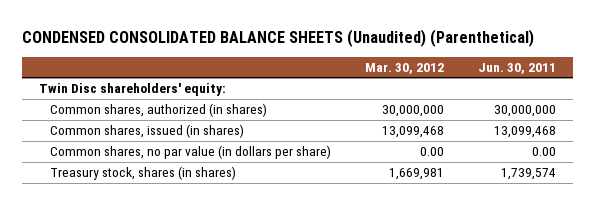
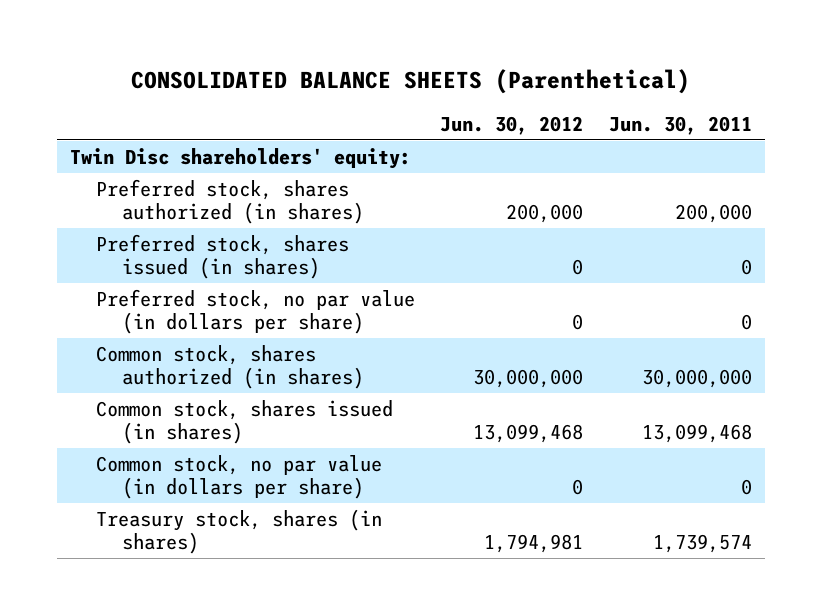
[21,28,534,47] CONDENSED CONSOLIDATED BALANCE SHEETS (Unaudited) (Parenthetical) -> [130,69,690,95] CONSOLIDATED BALANCE SHEETS (Parenthetical)
[364,62,444,74] Mar. 30, 2012 -> none
none -> [440,116,584,136] Jun. 30, 2012
none -> [96,178,365,225] Preferred stock, shares authorized (in shares)
none -> [96,233,350,280] Preferred stock, shares issued (in shares)
none -> [96,288,416,335] Preferred stock, no par value (in dollars per share)
[49,103,267,118] Common shares, authorized (in shares) -> [96,344,365,390] Common stock, shares authorized (in shares)
[49,124,244,139] Common shares, issued (in shares) -> [96,399,394,445] Common stock, shares issued (in shares)
[49,145,331,160] Common shares, no par value (in dollars per share) -> [96,454,383,500] Common stock, no par value (in dollars per share)
[531,147,556,157] 0.00 -> [740,479,752,496] 0

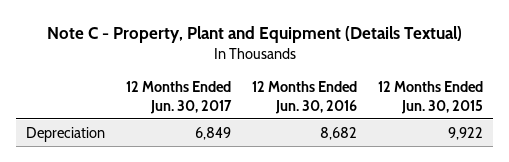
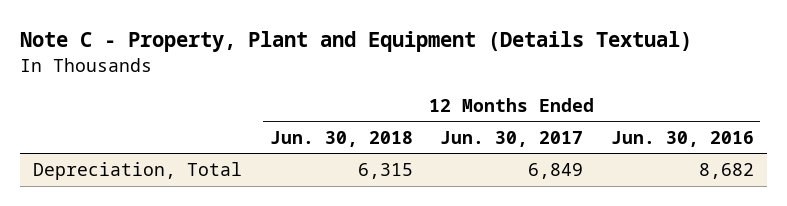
[377,80,483,114] 12 Months Ended Jun. 30, 2015 -> none
none -> [269,130,413,147] Jun. 30, 2018
[26,127,106,143] Depreciation -> [33,162,243,181] Depreciation, Total

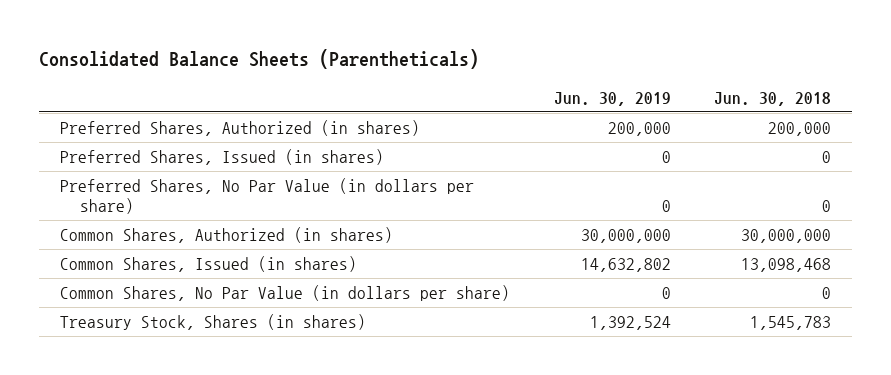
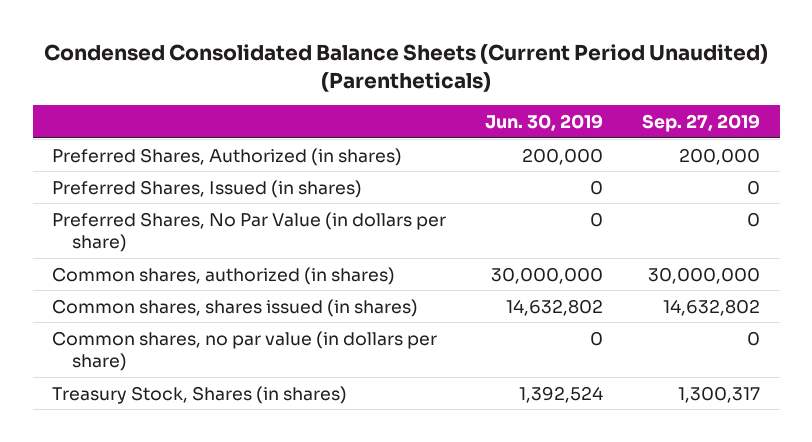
[38,49,479,70] Consolidated Balance Sheets (Parentheticals) -> [44,44,769,92] Condensed Consolidated Balance Sheets (Current Period Unaudited) (Parentheticals)
[713,91,831,106] Jun. 30, 2018 -> none
none -> [642,113,761,132] Sep. 27, 2019
[60,226,394,243] Common Shares, Authorized (in shares) -> [52,266,396,285] Common shares, authorized (in shares)
[60,255,358,272] Common Shares, Issued (in shares) -> [52,298,419,317] Common shares, shares issued (in shares)
[60,284,511,301] Common Shares, No Par Value (in dollars per share) -> [52,330,438,372] Common shares, no par value (in dollars per share)

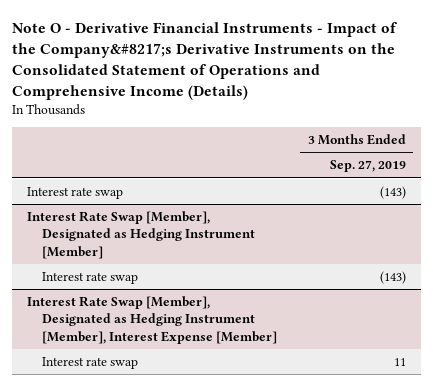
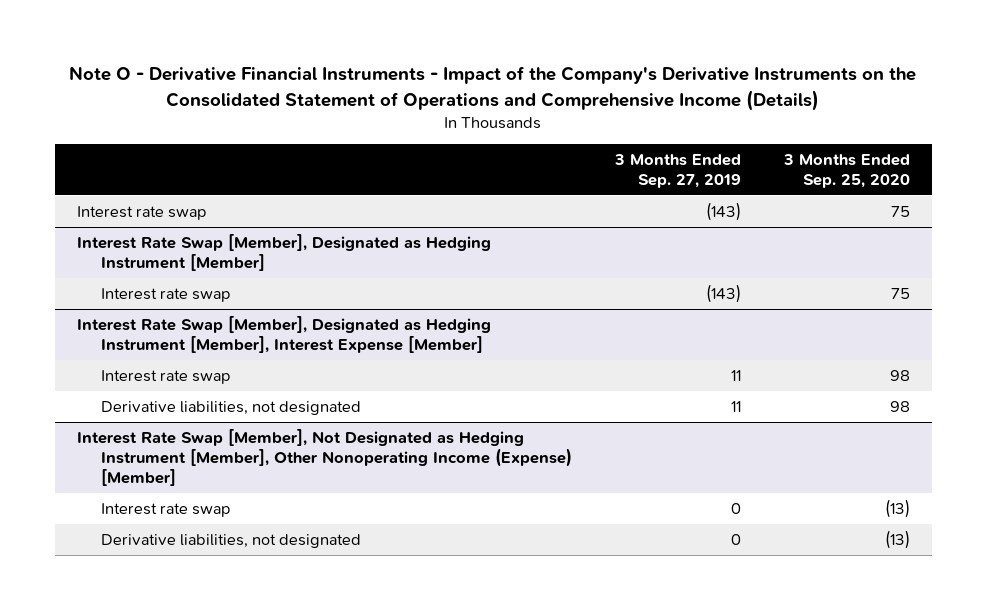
[11,21,397,100] Note O - Derivative Financial Instruments - Impact of the Company&#8217;s Derivative Instruments on the Consolidated Statement of Operations and Comprehensive Income (Details) -> [69,66,917,111] Note O - Derivative Financial Instruments - Impact of the Company's Derivative Instruments on the Consolidated Statement of Operations and Comprehensive Income (Details)
none -> [783,153,911,188] 3 Months Ended Sep. 25, 2020
none -> [101,401,362,416] Derivative liabilities, not designated
none -> [76,429,573,486] Interest Rate Swap [Member], Not Designated as Hedging Instrument [Member], Other Nonoperating Income (Expense) [Member]
none -> [101,503,232,518] Interest rate swap
none -> [101,534,362,549] Derivative liabilities, not designated

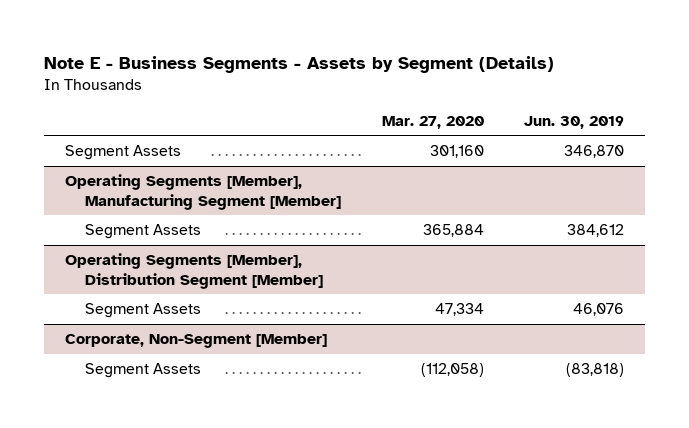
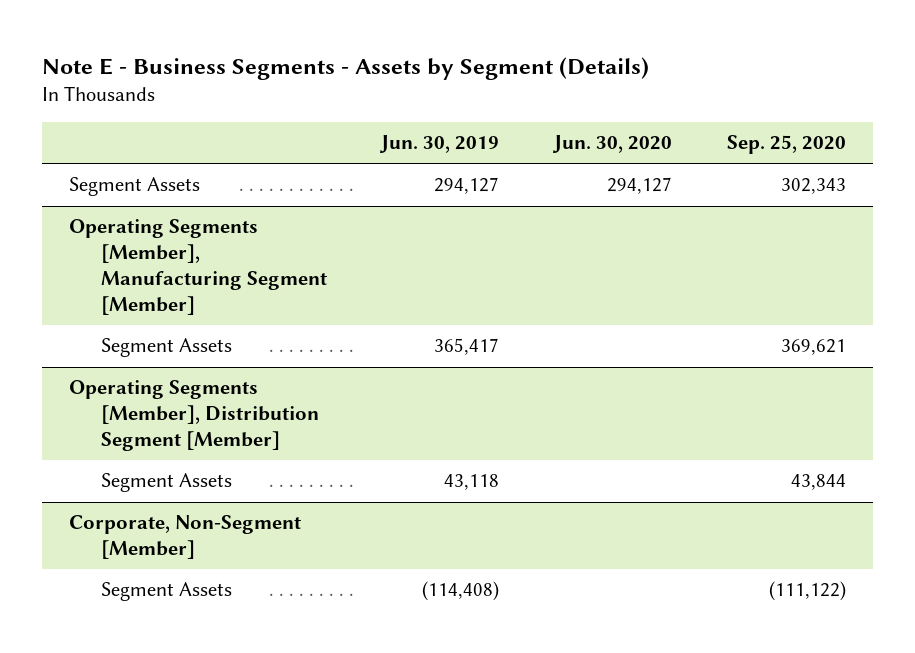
[381,115,484,129] Mar. 27, 2020 -> none
none -> [551,135,672,154] Jun. 30, 2020
none -> [726,135,846,155] Sep. 25, 2020
[564,145,625,159] 346,870 -> [434,177,500,195] 294,127
[567,224,625,238] 384,612 -> [434,338,500,356] 365,417
[573,303,625,317] 46,076 -> [444,474,500,491] 43,118
[566,363,625,378] (83,818) -> [422,581,500,602] (114,408)

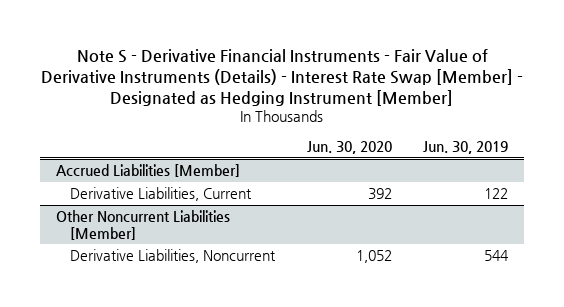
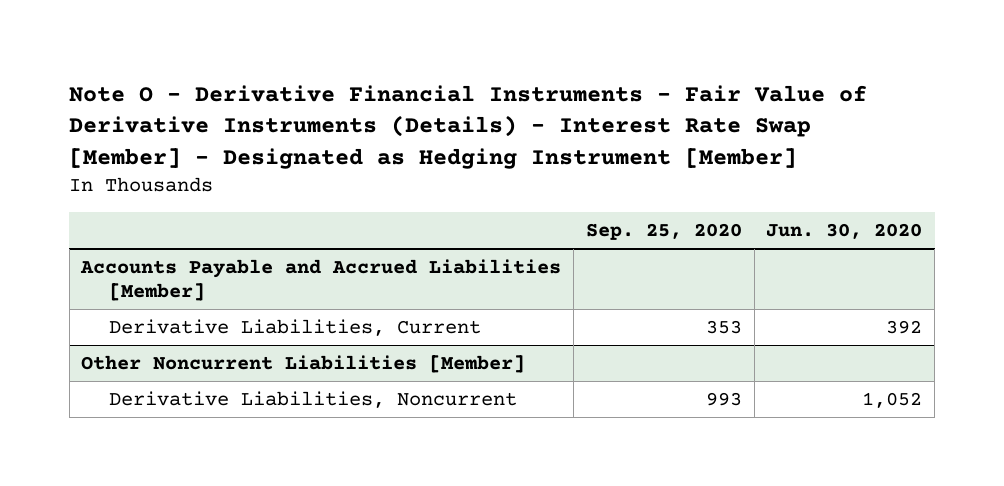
[40,49,523,106] Note S - Derivative Financial Instruments - Fair Value of Derivative Instruments (Details) - Interest Rate Swap [Member] - Designated as Hedging Instrument [Member] -> [69,84,868,169] Note O - Derivative Financial Instruments - Fair Value of Derivative Instruments (Details) - Interest Rate Swap [Member] - Designated as Hedging Instrument [Member]
[422,140,508,154] Jun. 30, 2019 -> none
none -> [585,222,742,240] Sep. 25, 2020
[55,164,240,178] Accrued Liabilities [Member] -> [80,259,562,301] Accounts Payable and Accrued Liabilities [Member]

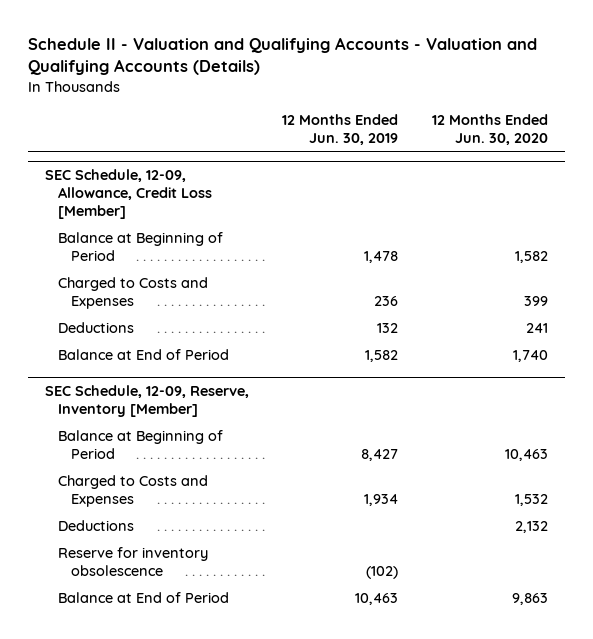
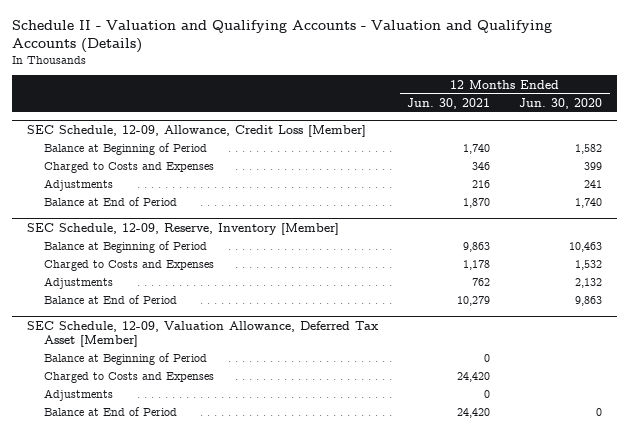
[282,113,399,145] 12 Months Ended Jun. 30, 2019 -> none
none -> [406,97,490,109] Jun. 30, 2021
[57,321,134,333] Deductions -> [44,179,114,192] Adjustments
[57,546,208,576] Reserve for inventory obsolescence -> none
[57,519,134,531] Deductions -> [44,277,114,290] Adjustments
none -> [26,320,379,348] SEC Schedule, 12-09, Valuation Allowance, Deferred Tax Asset [Member]
none -> [44,353,208,366] Balance at Beginning of Period
none -> [44,372,215,384] Charged to Costs and Expenses
none -> [44,389,114,402] Adjustments
none -> [44,407,178,417] Balance at End of Period

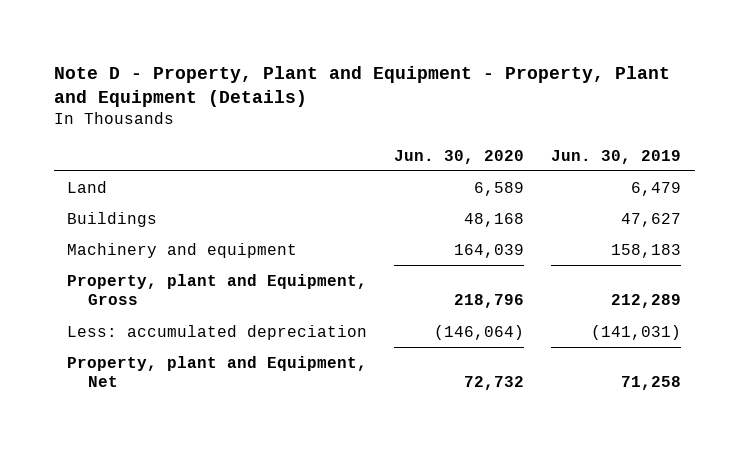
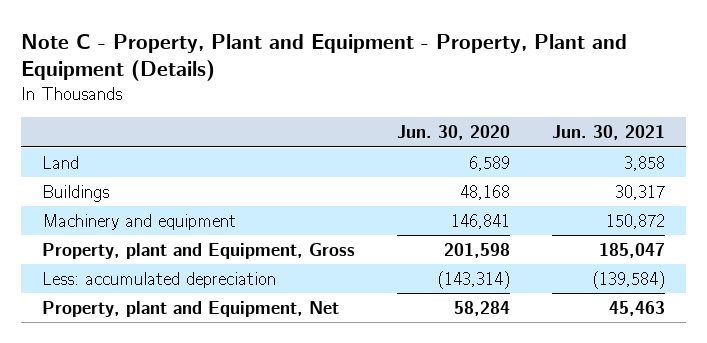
[53,65,670,108] Note D - Property, Plant and Equipment - Property, Plant and Equipment (Details) -> [21,33,628,81] Note C - Property, Plant and Equipment - Property, Plant and Equipment (Details)
[551,149,682,164] Jun. 30, 2019 -> none
none -> [552,125,666,141] Jun. 30, 2021
[454,243,525,258] 164,039 -> [451,213,511,229] 146,841
[454,294,525,309] 218,796 -> [444,242,511,258] 201,598
[434,324,525,340] (146,064) -> [437,270,511,289] (143,314)
[464,376,525,391] 72,732 -> [454,300,511,316] 58,284

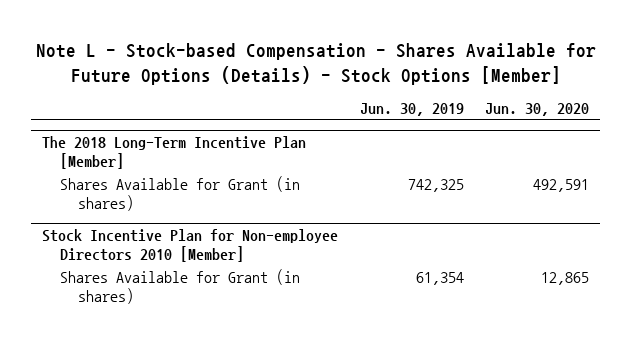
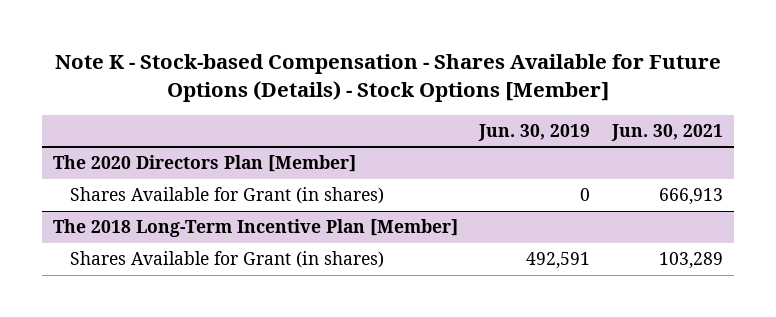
[35,42,596,85] Note L - Stock-based Compensation - Shares Available for Future Options (Details) - Stock Options [Member] -> [54,54,721,102] Note K - Stock-based Compensation - Shares Available for Future Options (Details) - Stock Options [Member]
[485,103,590,117] Jun. 30, 2020 -> none
none -> [610,123,723,141] Jun. 30, 2021
none -> [52,155,356,173] The 2020 Directors Plan [Member]
none -> [69,187,384,205] Shares Available for Grant (in shares)
[41,229,338,262] Stock Incentive Plan for Non-employee Directors 2010 [Member] -> none
[59,268,300,304] Shares Available for Grant (in shares) -> none
[407,178,464,192] 742,325 -> [526,252,591,270] 492,591

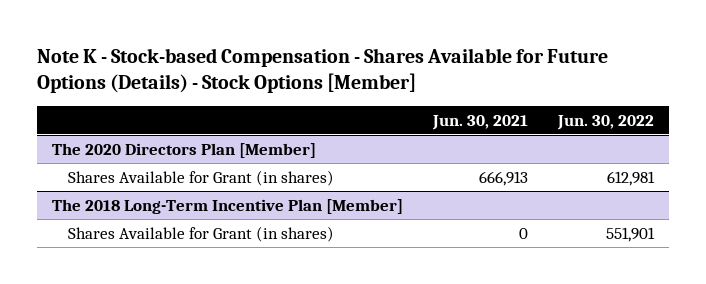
[478,123,591,141] Jun. 30, 2019 -> none
none -> [557,114,655,130] Jun. 30, 2022
[658,252,723,270] 103,289 -> [519,227,529,239] 0

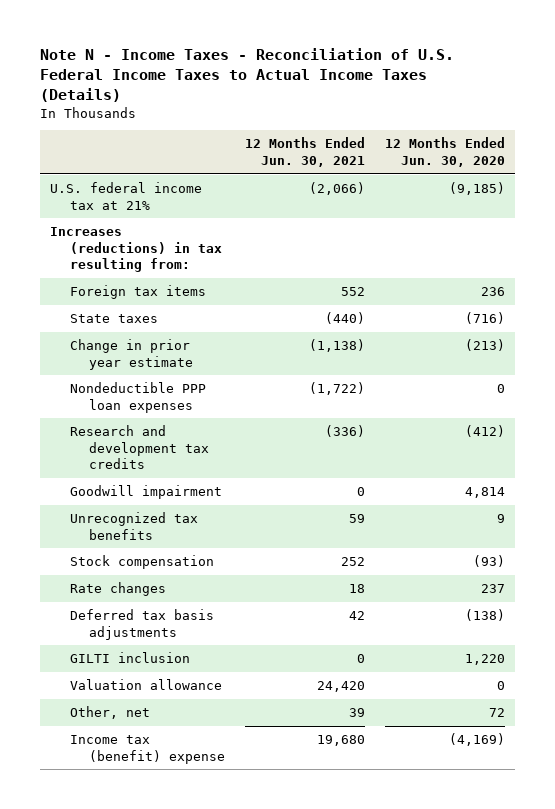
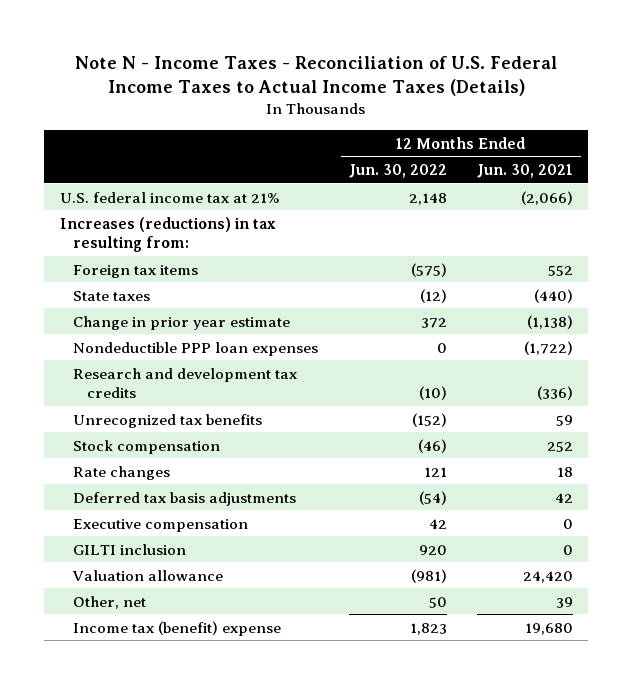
[385,137,506,168] 12 Months Ended Jun. 30, 2020 -> none
none -> [348,163,447,178] Jun. 30, 2022
[69,485,222,500] Goodwill impairment -> none
none -> [73,518,249,532] Executive compensation

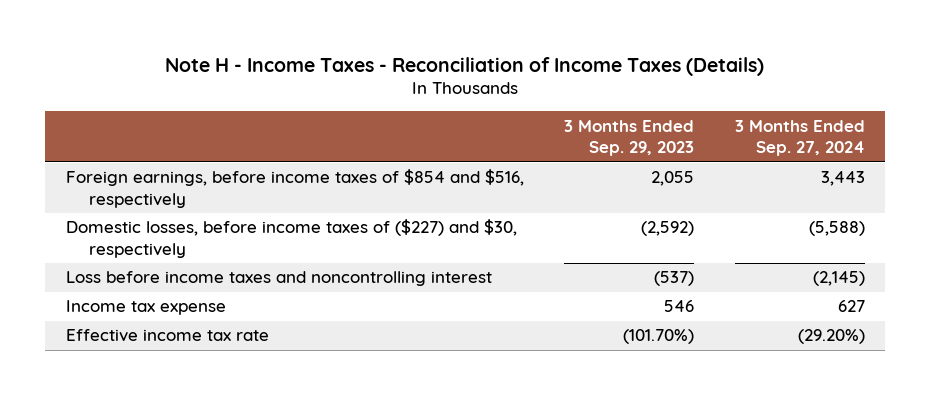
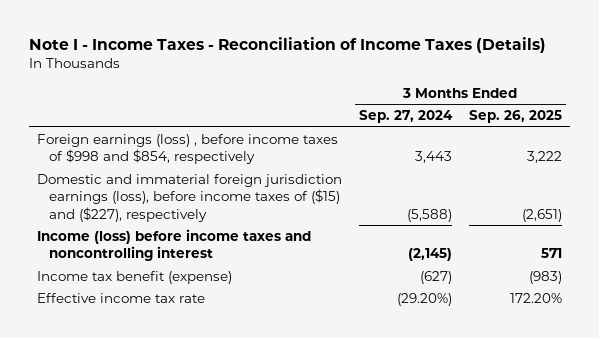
[165,56,765,76] Note H - Income Taxes - Reconciliation of Income Taxes (Details) -> [29,37,547,54] Note I - Income Taxes - Reconciliation of Income Taxes (Details)
[564,119,695,157] 3 Months Ended Sep. 29, 2023 -> none
none -> [468,110,562,124] Sep. 26, 2025
[65,169,524,209] Foreign earnings, before income taxes of $854 and $516, respectively -> [37,133,339,165] Foreign earnings (loss) , before income taxes of $998 and $854, respectively
[65,219,517,259] Domestic losses, before income taxes of ($227) and $30, respectively -> [37,173,343,222] Domestic and immaterial foreign jurisdiction earnings (loss), before income taxes of ($15) and ($227), respectively
[65,271,492,287] Loss before income taxes and noncontrolling interest -> [37,228,312,262] Income (loss) before income taxes and noncontrolling interest
[65,300,226,316] Income tax expense -> [37,270,233,284] Income tax benefit (expense)
[837,300,865,313] 627 -> [420,270,453,284] (627)

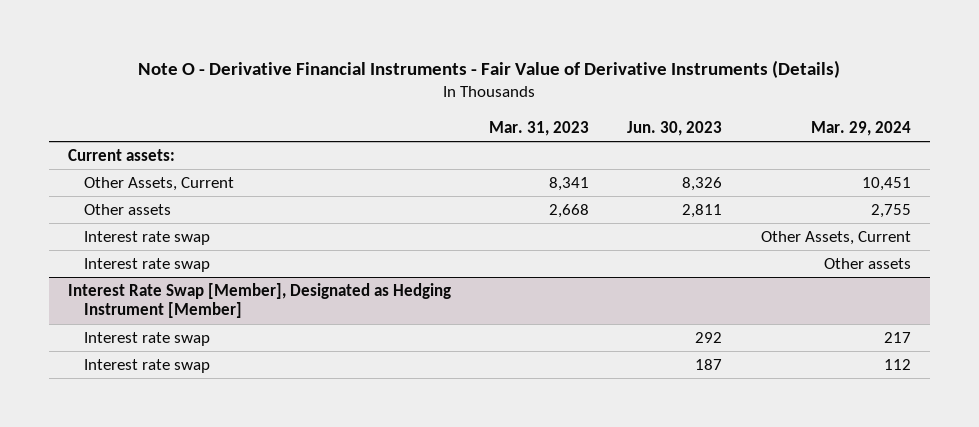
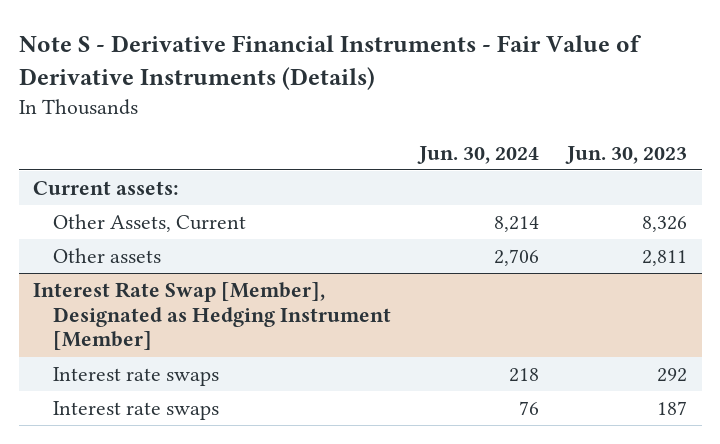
[138,59,841,78] Note O - Derivative Financial Instruments - Fair Value of Derivative Instruments (Details) -> [18,35,641,91] Note S - Derivative Financial Instruments - Fair Value of Derivative Instruments (Details)
[489,121,590,137] Mar. 31, 2023 -> none
[810,121,911,137] Mar. 29, 2024 -> none
none -> [417,145,540,164] Jun. 30, 2024
[83,231,210,246] Interest rate swap -> none
[83,258,210,273] Interest rate swap -> none
[83,332,210,347] Interest rate swap -> [52,367,219,387] Interest rate swaps
[83,359,210,374] Interest rate swap -> [52,401,219,421] Interest rate swaps

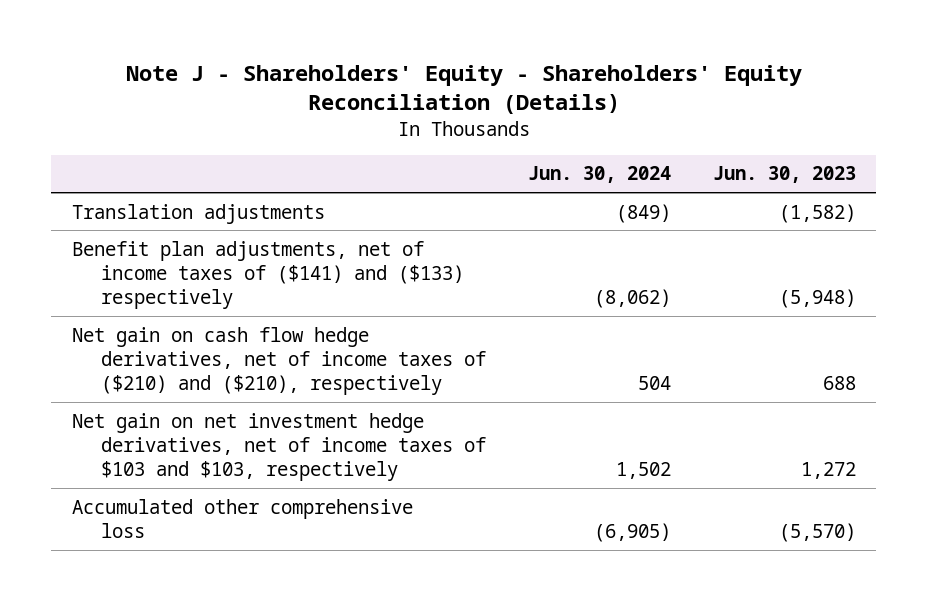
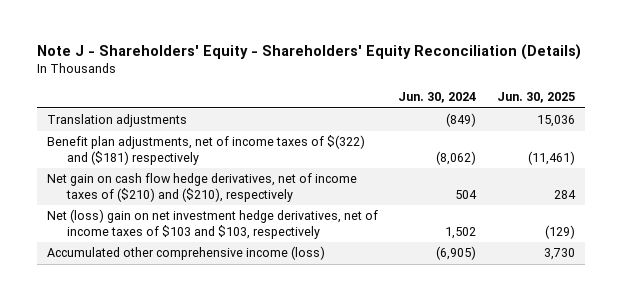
[712,166,856,184] Jun. 30, 2023 -> none
none -> [496,92,575,104] Jun. 30, 2025
[71,240,465,310] Benefit plan adjustments, net of income taxes of ($141) and ($133) respectively -> [46,135,365,165] Benefit plan adjustments, net of income taxes of $(322) and ($181) respectively
[71,412,487,482] Net gain on net investment hedge derivatives, net of income taxes of $103 and $103, respectively -> [46,209,378,239] Net (loss) gain on net investment hedge derivatives, net of income taxes of $103 and $103, respectively
[71,498,413,538] Accumulated other comprehensive loss -> [46,246,325,261] Accumulated other comprehensive income (loss)

